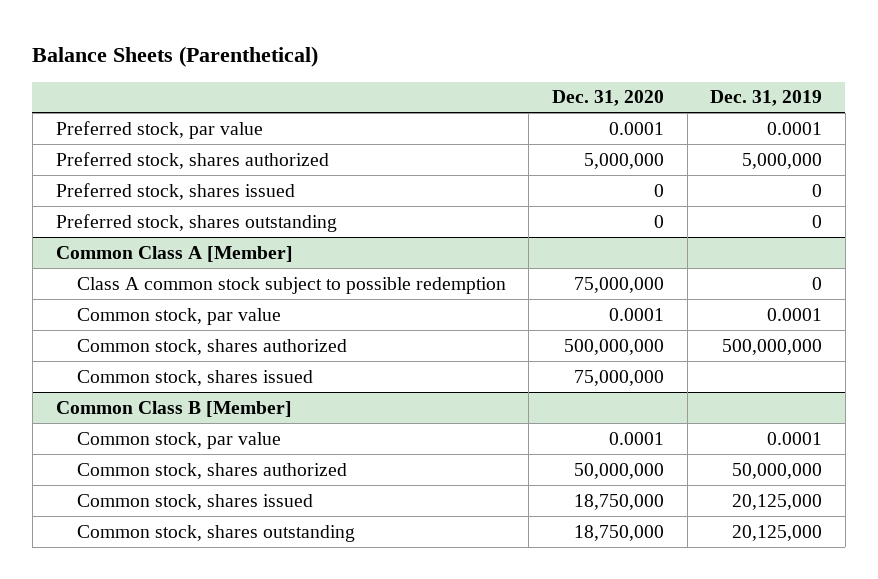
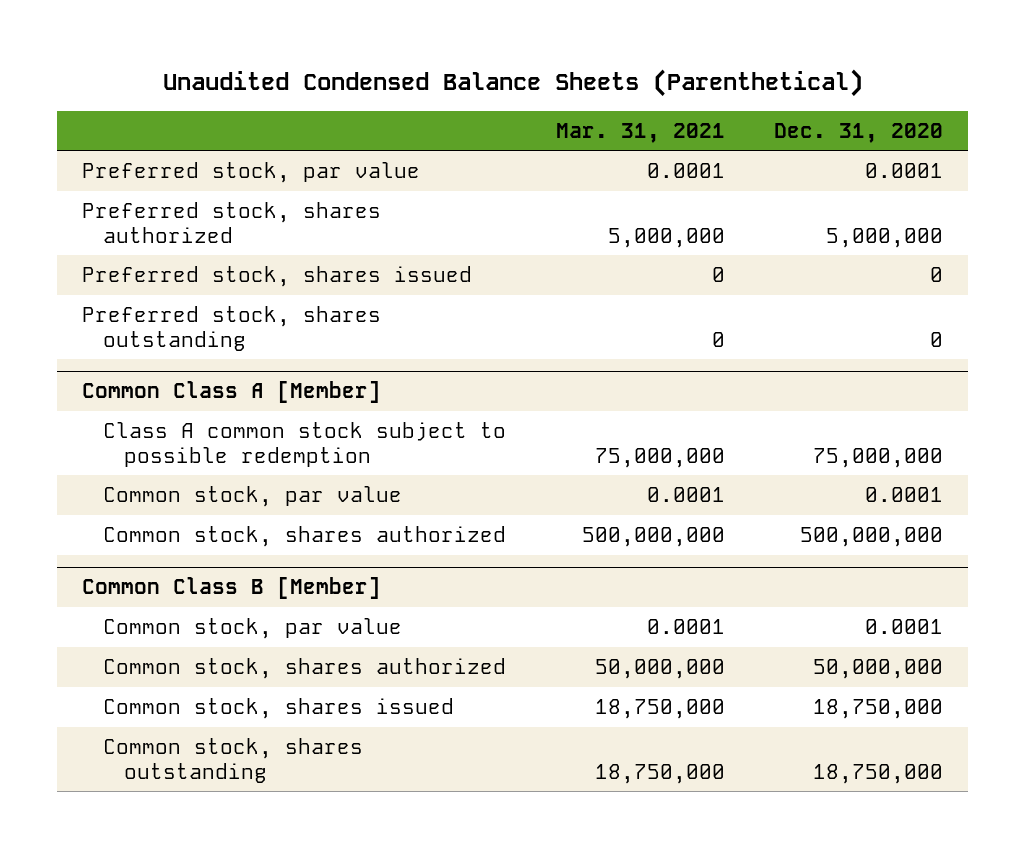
[32,46,319,68] Balance Sheets (Parenthetical) -> [162,68,863,97] Unaudited Condensed Balance Sheets (Parenthetical)
[710,90,823,107] Dec. 31, 2019 -> none
none -> [555,122,725,143] Mar. 31, 2021
[76,369,313,386] Common stock, shares issued -> none

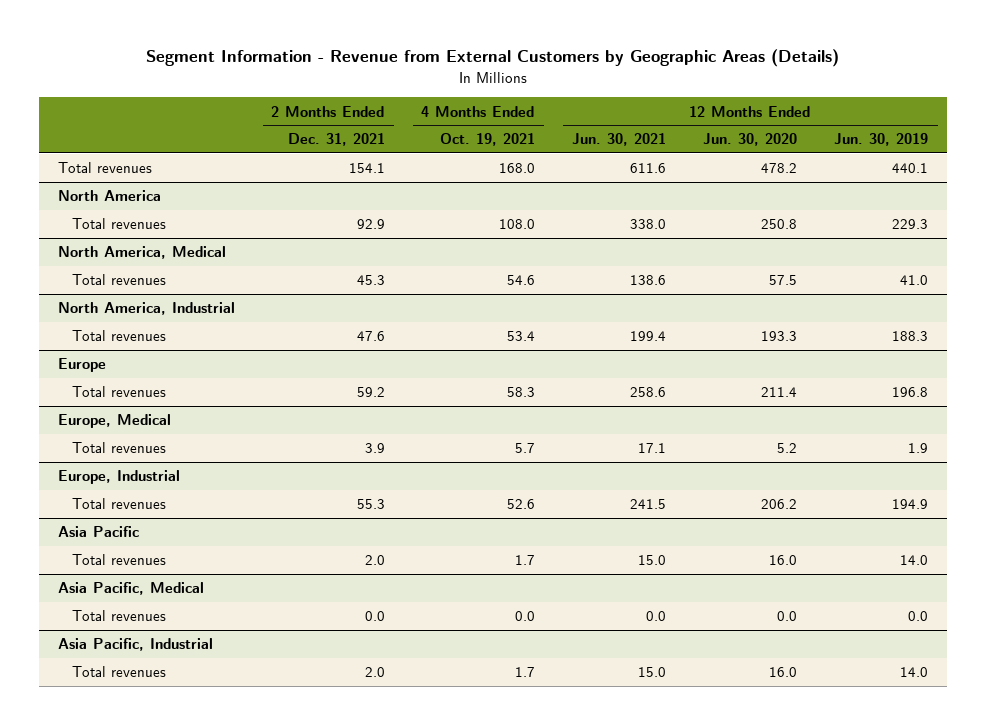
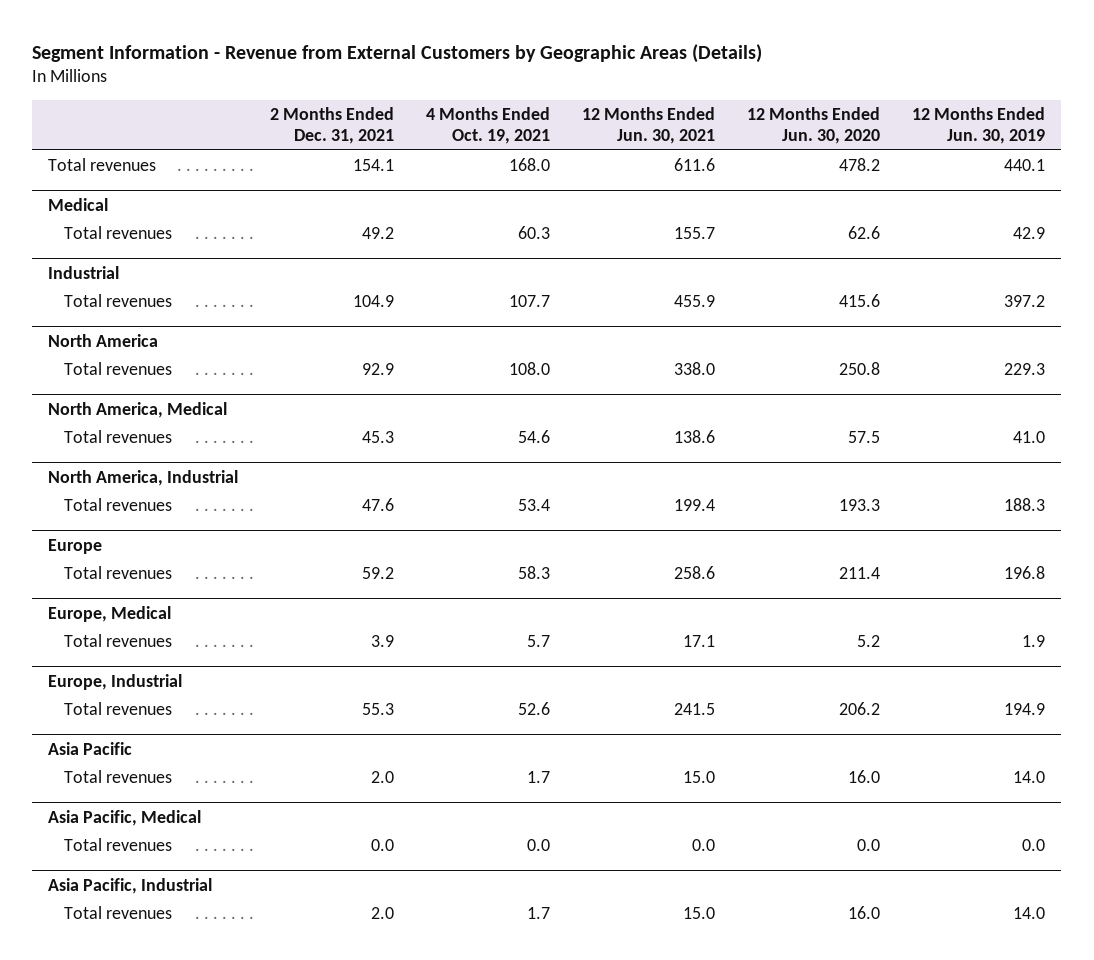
none -> [48,197,109,211] Medical
none -> [63,226,172,240] Total revenues
none -> [48,265,120,279] Industrial
none -> [63,294,172,308] Total revenues

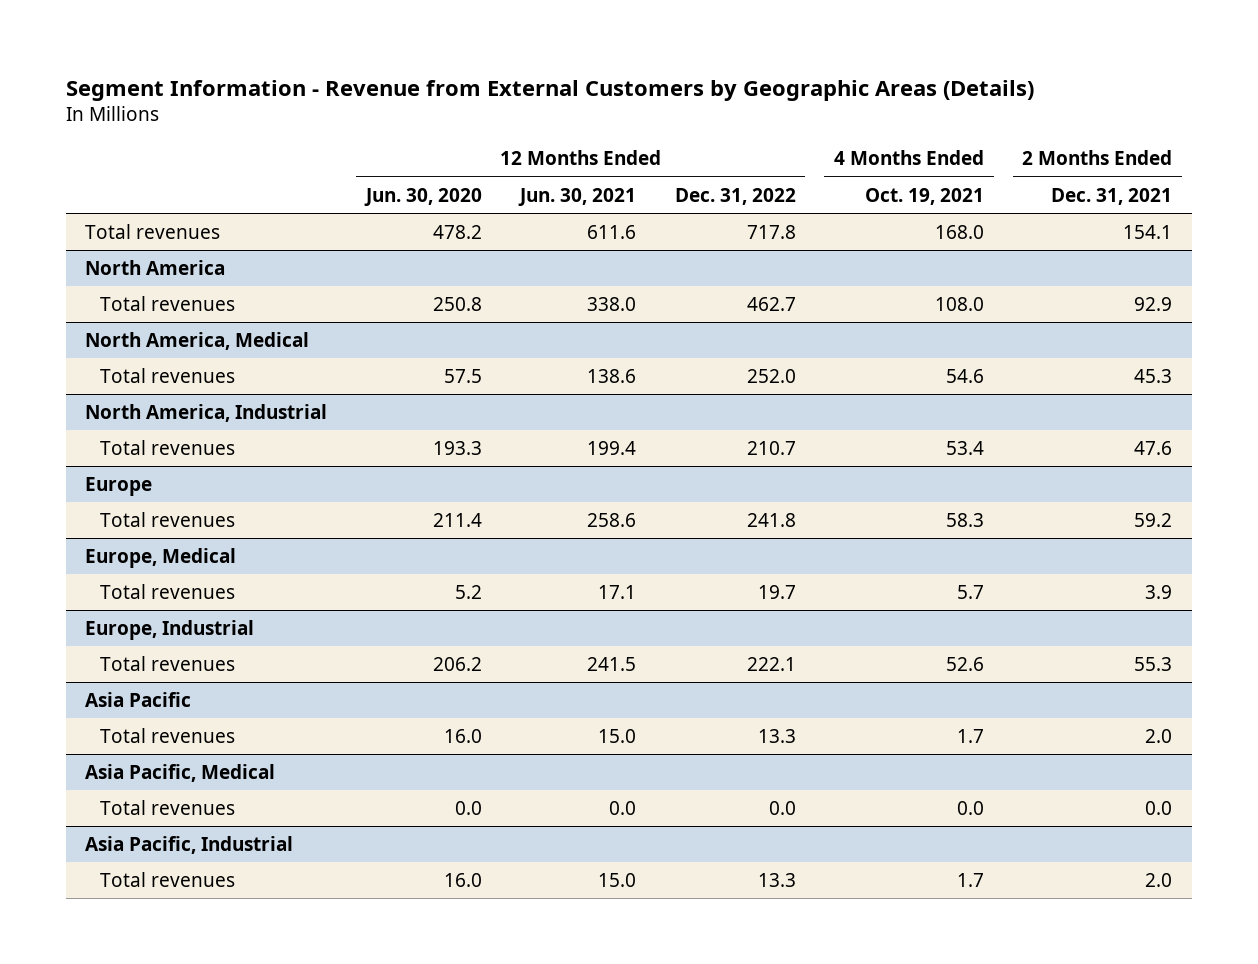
[912,106,1046,144] 12 Months Ended Jun. 30, 2019 -> none
none -> [674,187,796,205] Dec. 31, 2022
[48,197,109,211] Medical -> none
[63,226,172,240] Total revenues -> none
[48,265,120,279] Industrial -> none
[63,294,172,308] Total revenues -> none

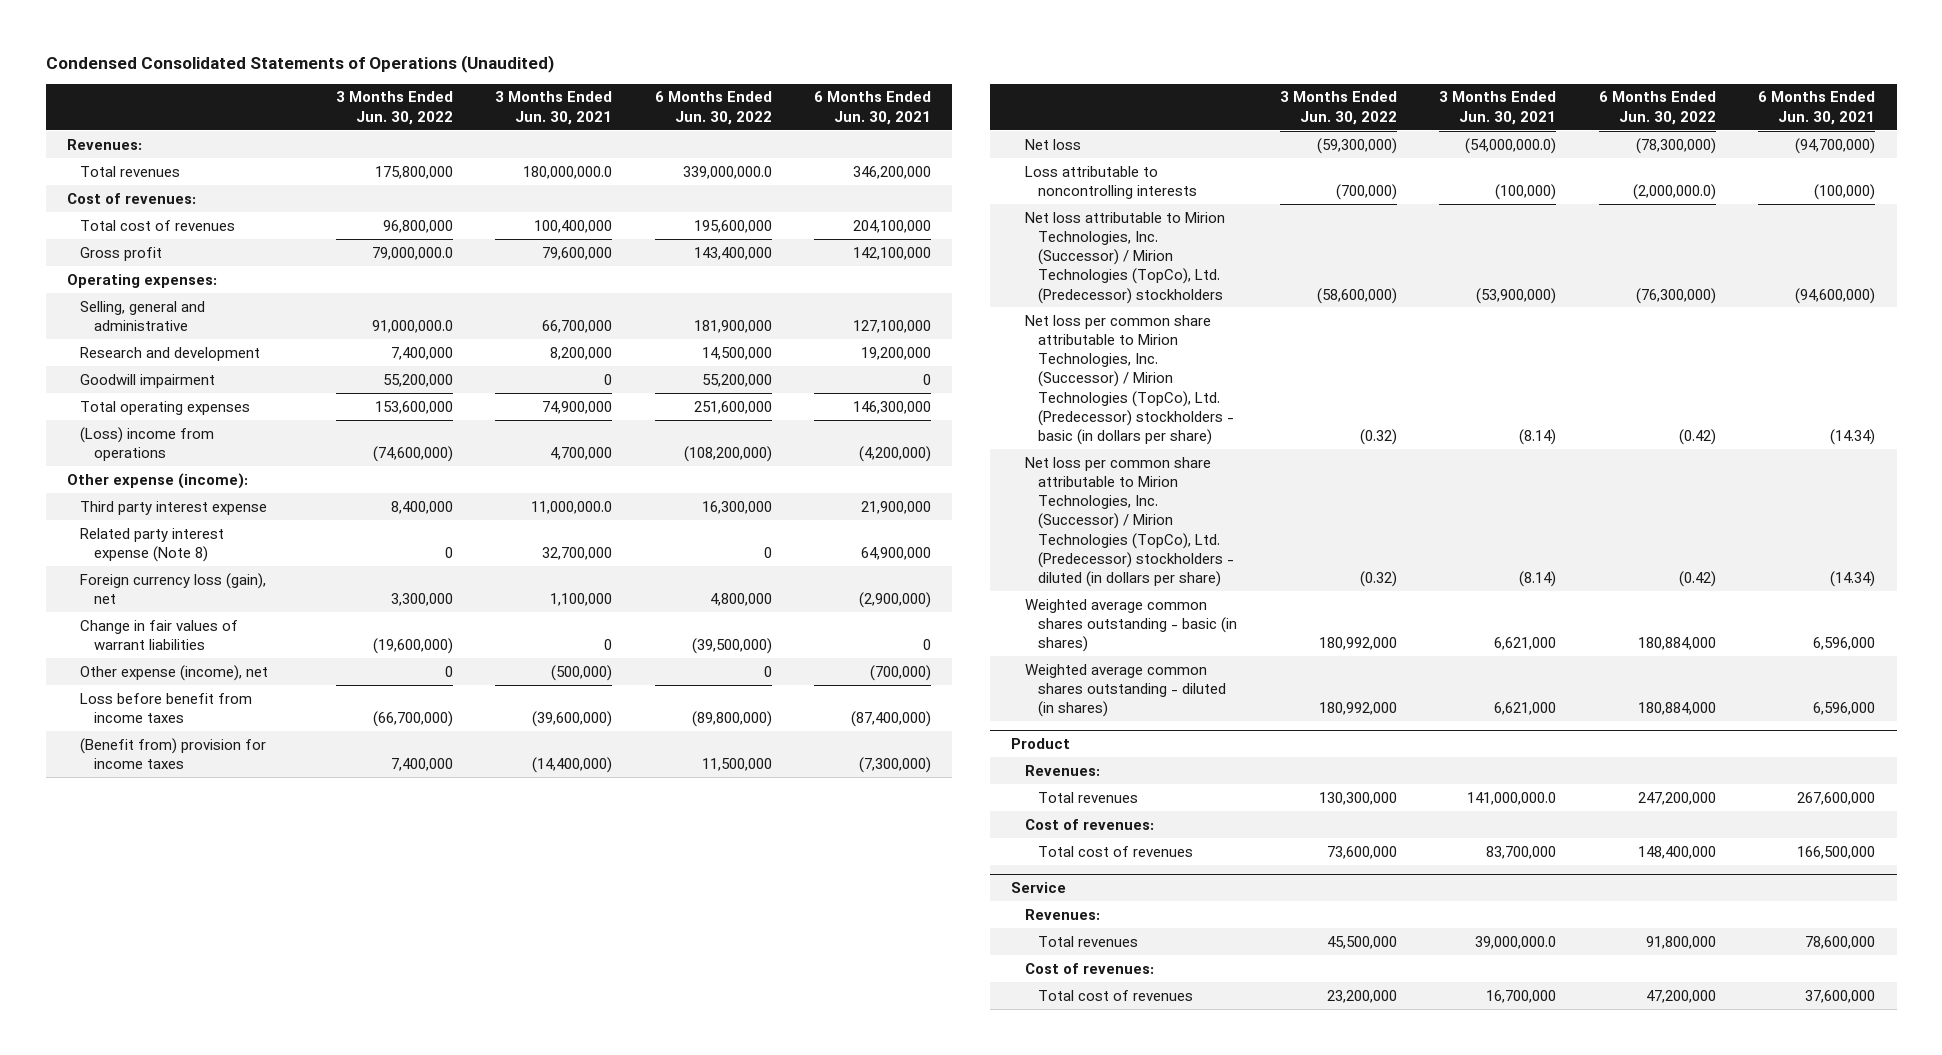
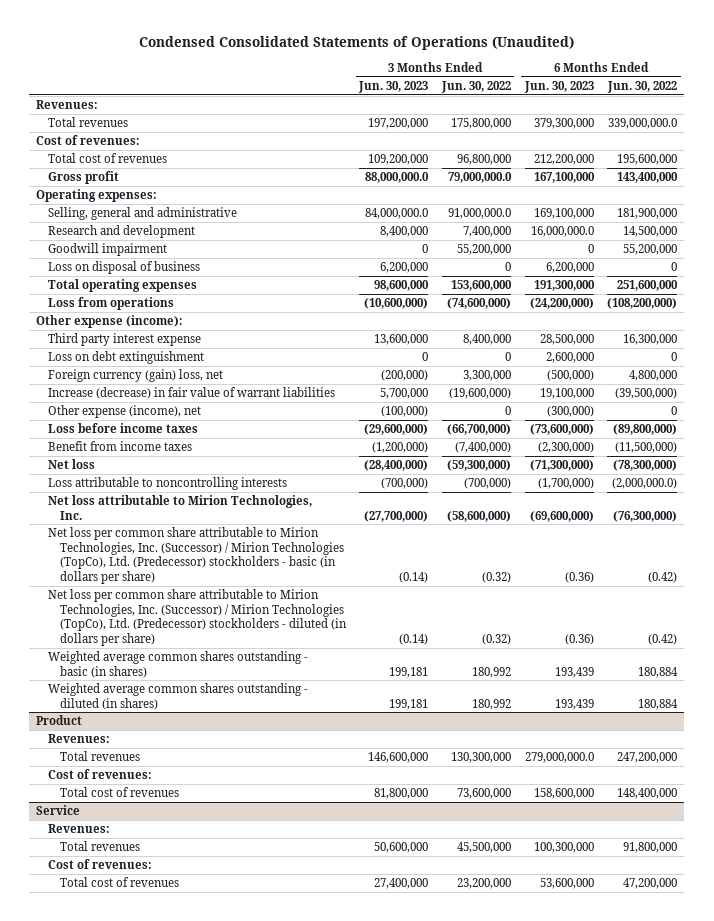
[495,91,613,125] 3 Months Ended Jun. 30, 2021 -> none
[814,91,932,125] 6 Months Ended Jun. 30, 2021 -> none
none -> [358,80,429,93] Jun. 30, 2023
none -> [523,80,594,93] Jun. 30, 2023
none -> [47,261,200,275] Loss on disposal of business
[80,426,215,461] (Loss) income from operations -> [47,297,174,311] Loss from operations
[80,527,225,562] Related party interest expense (Note 8) -> none
none -> [47,351,204,365] Loss on debt extinguishment
[80,572,267,604] Foreign currency loss (gain), net -> [47,369,223,383] Foreign currency (gain) loss, net
[80,619,239,650] Change in fair values of warrant liabilities -> [47,387,335,400] Increase (decrease) in fair value of warrant liabilities
[80,692,253,723] Loss before benefit from income taxes -> [47,423,198,434] Loss before income taxes
[80,737,267,769] (Benefit from) provision for income taxes -> [47,441,192,452] Benefit from income taxes
[390,757,453,771] 7,400,000 -> [455,442,512,454] (7,400,000)
[701,757,772,771] 11,500,000 -> [615,442,678,454] (11,500,000)
[1024,211,1225,304] Net loss attributable to Mirion Technologies, Inc. (Successor) / Mirion Technologies (TopCo), Ltd. (Predecessor) stockholders -> [47,495,312,520] Net loss attributable to Mirion Technologies, Inc.
[1318,637,1397,651] 180,992,000 -> [472,666,512,678] 180,992
[1637,637,1716,651] 180,884,000 -> [638,666,679,678] 180,884
[1318,702,1397,716] 180,992,000 -> [472,698,512,710] 180,992
[1637,702,1716,716] 180,884,000 -> [638,698,679,710] 180,884

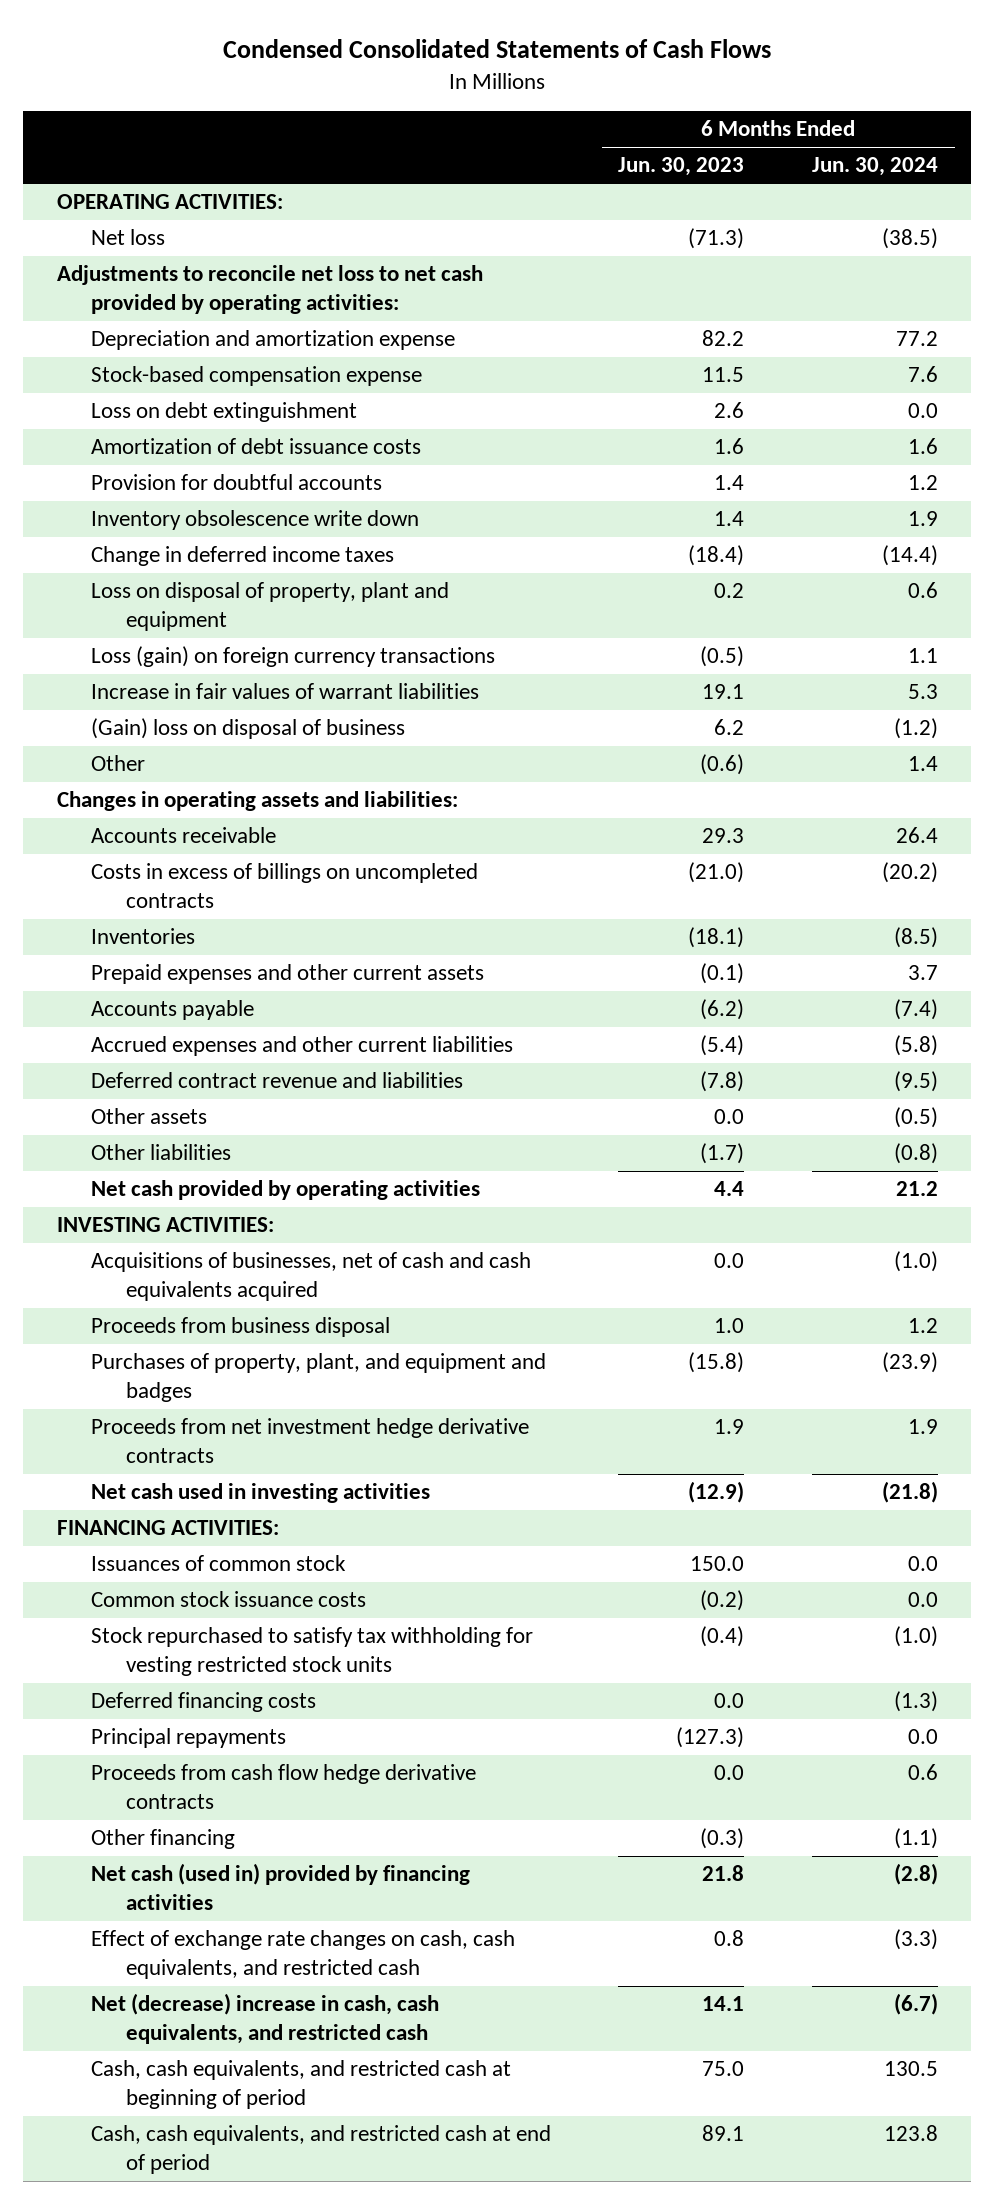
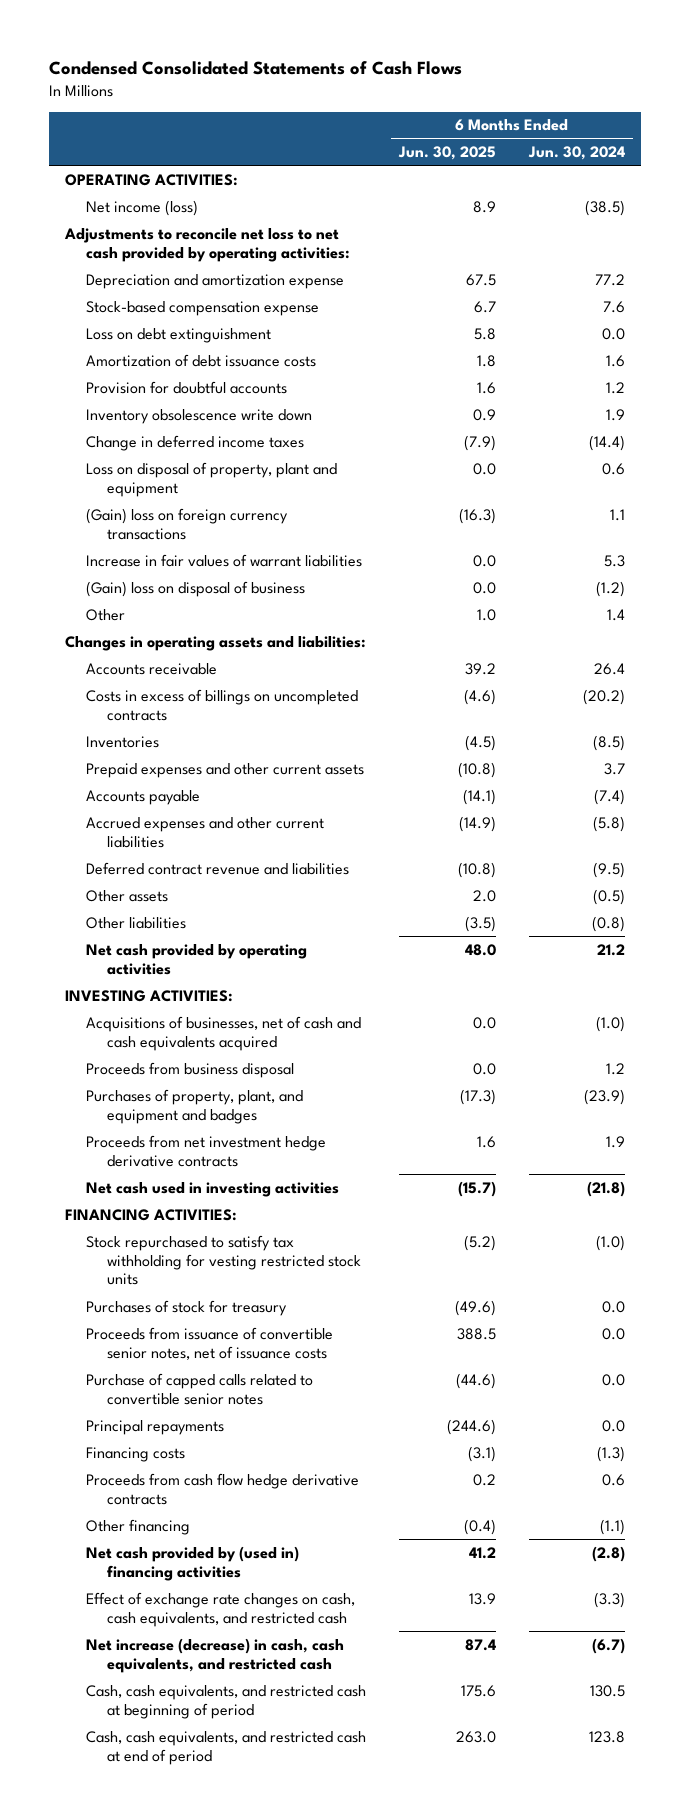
[618,157,745,177] Jun. 30, 2023 -> none
none -> [398,146,497,161] Jun. 30, 2025
[91,229,166,246] Net loss -> [86,199,199,216] Net income (loss)
[91,646,496,668] Loss (gain) on foreign currency transactions -> [86,507,289,540] (Gain) loss on foreign currency transactions
[91,1555,347,1572] Issuances of common stock -> none
[91,1591,367,1608] Common stock issuance costs -> none
[91,1692,317,1713] Deferred financing costs -> none
none -> [86,1299,288,1316] Purchases of stock for treasury
none -> [86,1326,334,1360] Proceeds from issuance of convertible senior notes, net of issuance costs
none -> [86,1372,314,1405] Purchase of capped calls related to convertible senior notes
none -> [86,1446,186,1462] Financing costs
[91,1863,471,1910] Net cash (used in) provided by financing activities -> [86,1545,300,1581] Net cash provided by (used in) financing activities
[91,1993,440,2044] Net (decrease) increase in cash, cash equivalents, and restricted cash -> [86,1637,345,1673] Net increase (decrease) in cash, cash equivalents, and restricted cash

